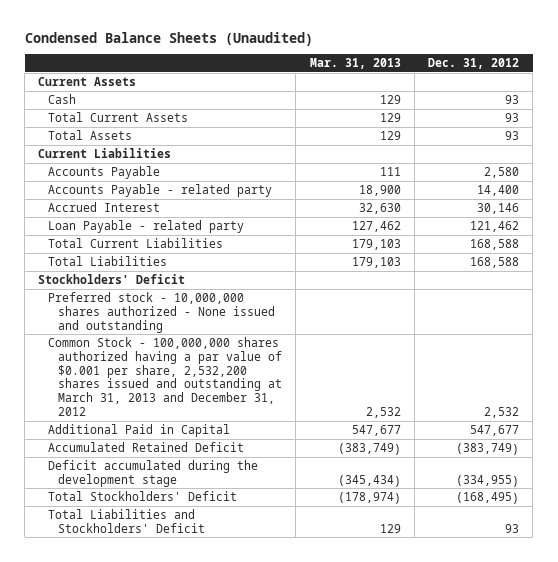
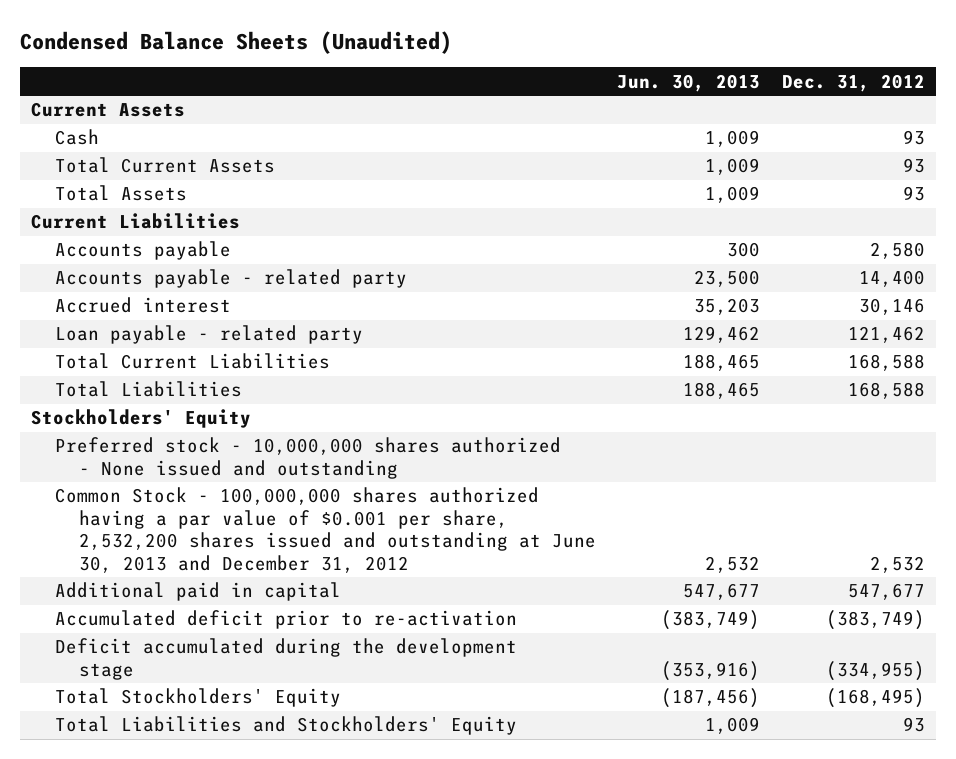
[309,58,401,70] Mar. 31, 2013 -> none
none -> [617,73,761,92] Jun. 30, 2013
[48,165,161,179] Accounts Payable -> [54,241,231,261] Accounts payable
[48,183,273,197] Accounts Payable - related party -> [54,269,407,289] Accounts payable - related party
[48,201,161,212] Accrued Interest -> [54,297,231,314] Accrued interest
[48,219,245,233] Loan Payable - related party -> [54,325,363,345] Loan payable - related party
[38,273,186,284] Stockholders' Deficit -> [30,409,251,429] Stockholders' Equity
[48,336,282,417] Common Stock - 100,000,000 shares authorized having a par value of $0.001 per share, 2,532,200 shares issued and outstanding at March 31, 2013 and December 31, 2012 -> [54,487,596,573] Common Stock - 100,000,000 shares authorized having a par value of $0.001 per share, 2,532,200 shares issued and outstanding at June 30, 2013 and December 31, 2012
[48,423,231,437] Additional Paid in Capital -> [54,582,341,602] Additional paid in capital
[48,441,245,452] Accumulated Retained Deficit -> [54,610,517,630] Accumulated deficit prior to re-activation
[48,490,238,501] Total Stockholders' Deficit -> [54,688,341,708] Total Stockholders' Equity
[48,508,205,533] Total Liabilities and Stockholders' Deficit -> [54,716,517,736] Total Liabilities and Stockholders' Equity

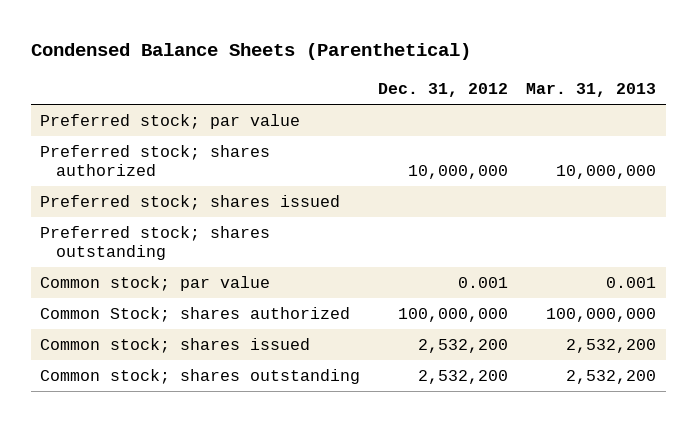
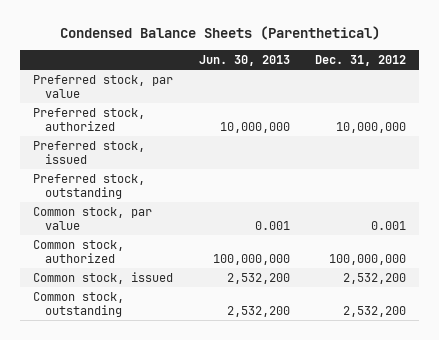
[526,83,657,98] Mar. 31, 2013 -> none
none -> [198,55,290,67] Jun. 30, 2013
[39,114,300,130] Preferred stock; par value -> [32,74,173,98] Preferred stock, par value
[39,145,270,177] Preferred stock; shares authorized -> [32,107,145,131] Preferred stock, authorized
[39,195,340,211] Preferred stock; shares issued -> [32,140,145,164] Preferred stock, issued
[39,226,270,261] Preferred stock; shares outstanding -> [32,173,145,199] Preferred stock, outstanding
[39,276,270,292] Common stock; par value -> [32,206,152,230] Common stock, par value
[39,307,350,323] Common Stock; shares authorized -> [32,239,124,263] Common stock, authorized
[39,338,310,354] Common stock; shares issued -> [32,271,173,284] Common stock, issued
[39,369,360,385] Common stock; shares outstanding -> [32,291,124,317] Common stock, outstanding

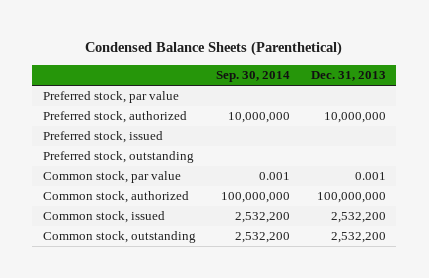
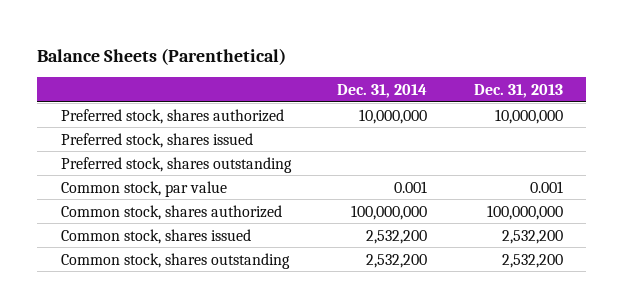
[85,41,343,57] Condensed Balance Sheets (Parenthetical) -> [37,47,287,65] Balance Sheets (Parenthetical)
[216,71,291,83] Sep. 30, 2014 -> none
none -> [337,83,428,98] Dec. 31, 2014
[42,91,179,104] Preferred stock, par value -> none
[42,111,187,124] Preferred stock, authorized -> [60,108,284,124] Preferred stock, shares authorized
[42,131,163,144] Preferred stock, issued -> [60,132,253,148] Preferred stock, shares issued
[42,151,194,164] Preferred stock, outstanding -> [60,156,292,173] Preferred stock, shares outstanding
[42,191,189,204] Common stock, authorized -> [60,204,282,220] Common stock, shares authorized
[42,211,165,224] Common stock, issued -> [60,228,251,244] Common stock, shares issued
[42,231,196,244] Common stock, outstanding -> [60,252,290,269] Common stock, shares outstanding

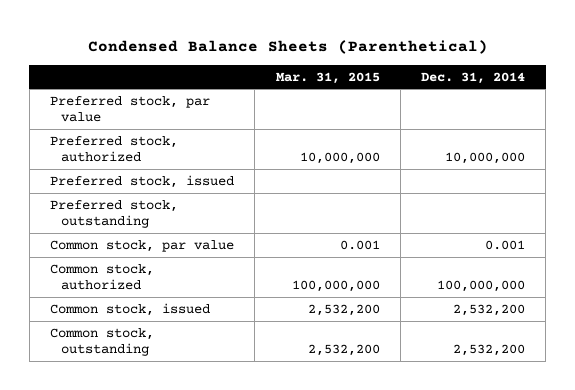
[37,47,287,65] Balance Sheets (Parenthetical) -> [87,39,488,54] Condensed Balance Sheets (Parenthetical)
[473,83,563,98] Dec. 31, 2013 -> none
none -> [275,71,380,84] Mar. 31, 2015
none -> [50,95,211,122] Preferred stock, par value
[60,108,284,124] Preferred stock, shares authorized -> [50,135,179,162] Preferred stock, authorized
[60,132,253,148] Preferred stock, shares issued -> [50,174,235,188] Preferred stock, issued
[60,156,292,173] Preferred stock, shares outstanding -> [50,199,179,228] Preferred stock, outstanding
[60,204,282,220] Common stock, shares authorized -> [50,263,155,290] Common stock, authorized
[60,228,251,244] Common stock, shares issued -> [50,302,211,316] Common stock, issued
[60,252,290,269] Common stock, shares outstanding -> [50,327,155,356] Common stock, outstanding

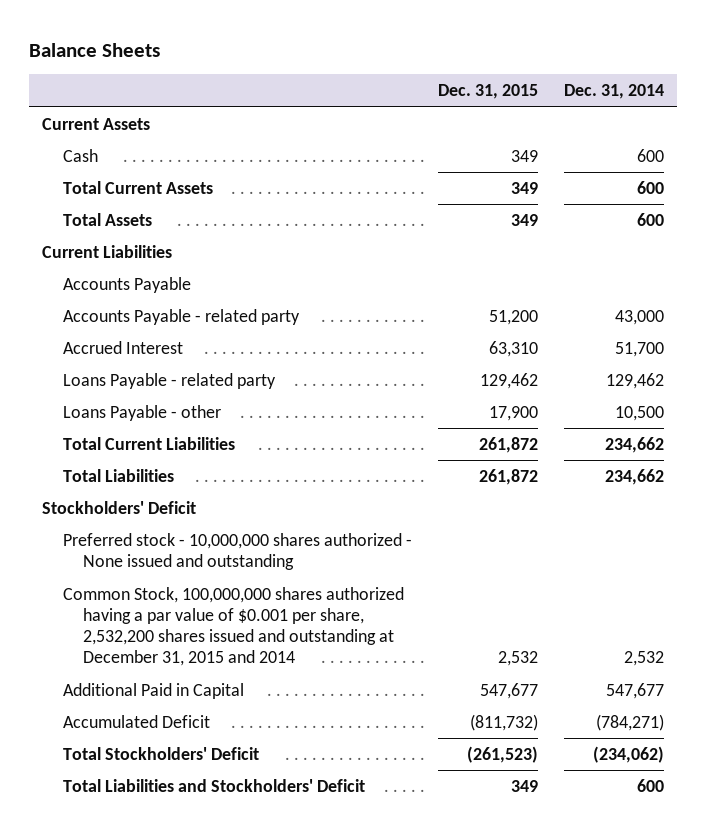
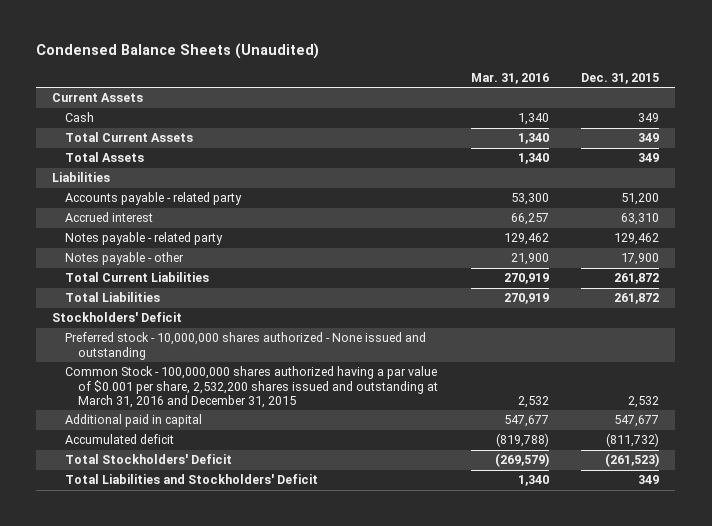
[29,42,161,57] Balance Sheets -> [36,43,320,60] Condensed Balance Sheets (Unaudited)
[564,84,665,100] Dec. 31, 2014 -> none
none -> [470,73,549,85] Mar. 31, 2016
[62,276,191,293] Accounts Payable -> none
[42,244,173,258] Current Liabilities -> [52,172,111,183] Liabilities
[62,308,300,325] Accounts Payable - related party -> [65,192,243,206] Accounts payable - related party
[62,340,183,354] Accrued Interest -> [65,212,154,223] Accrued interest
[62,372,276,389] Loans Payable - related party -> [65,232,224,246] Notes payable - related party
[62,404,221,421] Loans Payable - other -> [65,252,185,266] Notes payable - other
[62,586,404,667] Common Stock, 100,000,000 shares authorized having a par value of $0.001 per share, 2,532,200 shares issued and outstanding at December 31, 2015 and 2014 -> [65,366,439,409] Common Stock - 100,000,000 shares authorized having a par value of $0.001 per share, 2,532,200 shares issued and outstanding at March 31, 2016 and December 31, 2015
[62,682,244,699] Additional Paid in Capital -> [65,414,203,428] Additional paid in capital
[62,714,210,728] Accumulated Deficit -> [65,434,175,445] Accumulated deficit

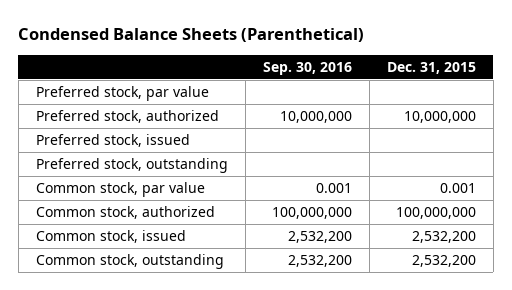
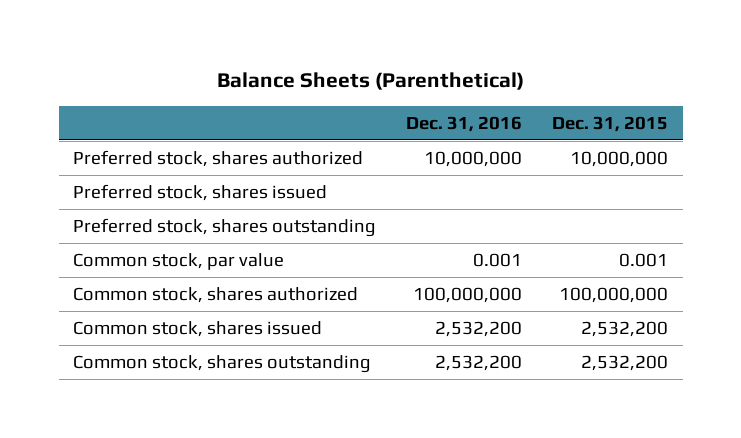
[18,28,365,43] Condensed Balance Sheets (Parenthetical) -> [216,72,524,91] Balance Sheets (Parenthetical)
[262,61,352,75] Sep. 30, 2016 -> none
none -> [406,115,523,132] Dec. 31, 2016
[35,86,209,102] Preferred stock, par value -> none
[35,110,219,124] Preferred stock, authorized -> [73,150,364,168] Preferred stock, shares authorized
[35,134,190,148] Preferred stock, issued -> [73,184,328,202] Preferred stock, shares issued
[35,158,228,174] Preferred stock, outstanding -> [73,218,377,238] Preferred stock, shares outstanding
[35,206,215,220] Common stock, authorized -> [73,287,359,304] Common stock, shares authorized
[35,230,186,244] Common stock, issued -> [73,321,323,338] Common stock, shares issued
[35,254,224,270] Common stock, outstanding -> [73,355,372,374] Common stock, shares outstanding

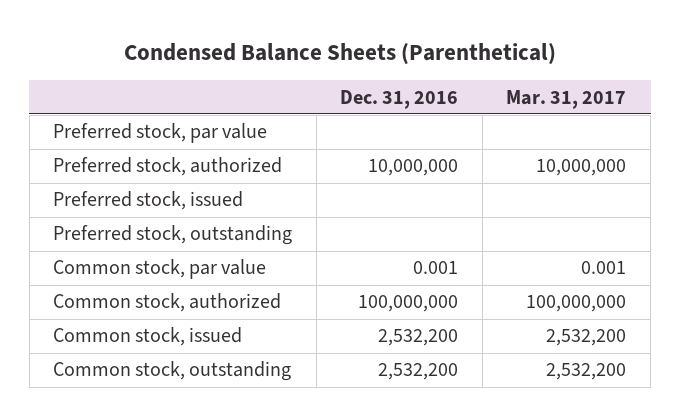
[216,72,524,91] Balance Sheets (Parenthetical) -> [123,43,556,66] Condensed Balance Sheets (Parenthetical)
[551,115,668,132] Dec. 31, 2015 -> none
none -> [506,89,627,109] Mar. 31, 2017
none -> [53,123,268,144] Preferred stock, par value
[73,150,364,168] Preferred stock, shares authorized -> [53,157,283,177] Preferred stock, authorized
[73,184,328,202] Preferred stock, shares issued -> [53,191,244,211] Preferred stock, issued
[73,218,377,238] Preferred stock, shares outstanding -> [53,225,293,246] Preferred stock, outstanding
[73,287,359,304] Common stock, shares authorized -> [53,293,282,313] Common stock, authorized
[73,321,323,338] Common stock, shares issued -> [53,327,243,347] Common stock, issued
[73,355,372,374] Common stock, shares outstanding -> [53,361,292,382] Common stock, outstanding

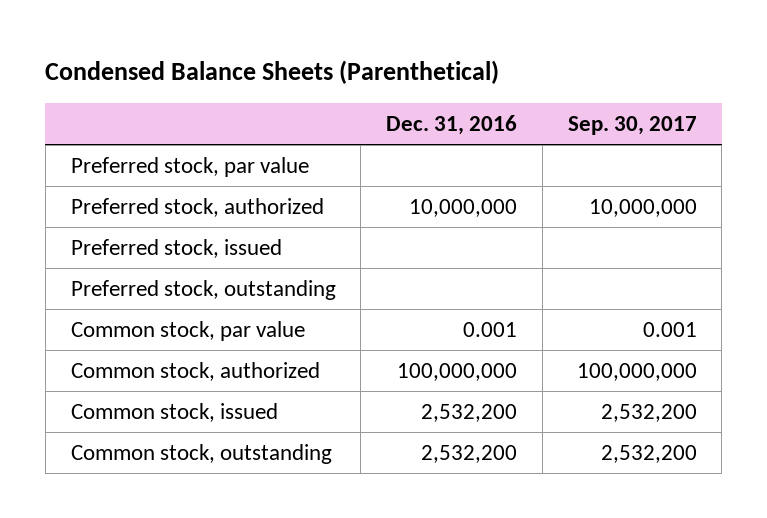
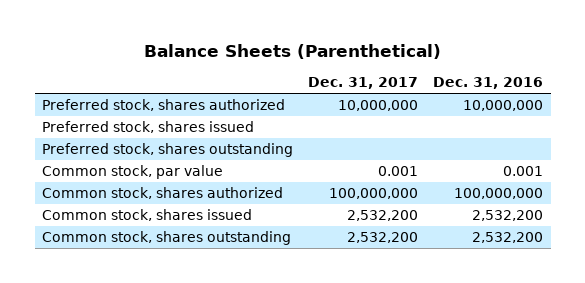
[45,60,500,85] Condensed Balance Sheets (Parenthetical) -> [143,43,441,59] Balance Sheets (Parenthetical)
[567,115,697,135] Sep. 30, 2017 -> none
none -> [308,77,419,90] Dec. 31, 2017
[70,157,309,178] Preferred stock, par value -> none
[70,198,324,218] Preferred stock, authorized -> [42,99,286,112] Preferred stock, shares authorized
[70,239,282,259] Preferred stock, issued -> [42,121,255,134] Preferred stock, shares issued
[70,280,336,301] Preferred stock, outstanding -> [42,143,294,158] Preferred stock, shares outstanding
[70,362,320,382] Common stock, authorized -> [42,187,284,200] Common stock, shares authorized
[70,403,278,423] Common stock, issued -> [42,209,253,222] Common stock, shares issued
[70,444,332,465] Common stock, outstanding -> [42,231,292,246] Common stock, shares outstanding

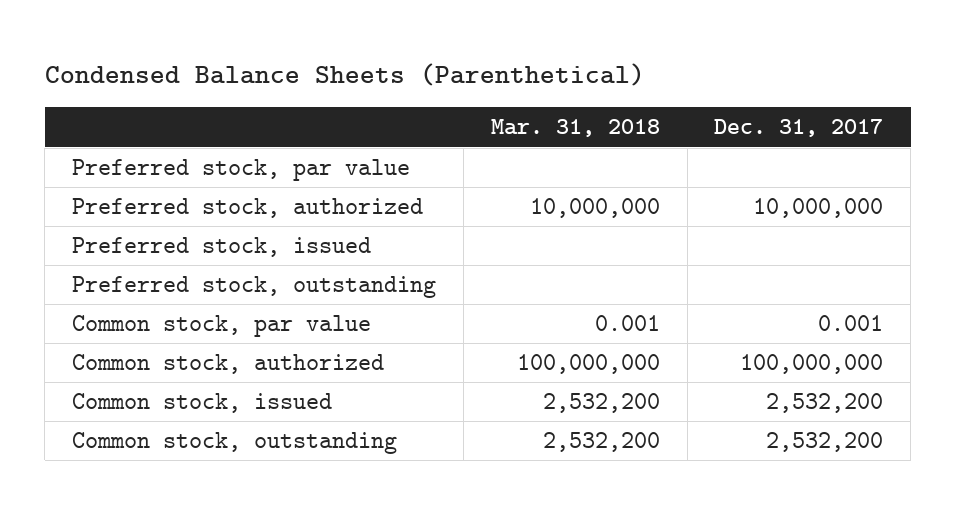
[143,43,441,59] Balance Sheets (Parenthetical) -> [44,62,645,86] Condensed Balance Sheets (Parenthetical)
[433,77,544,90] Dec. 31, 2016 -> none
none -> [490,119,660,138] Mar. 31, 2018
none -> [72,159,411,182] Preferred stock, par value
[42,99,286,112] Preferred stock, shares authorized -> [72,198,424,219] Preferred stock, authorized
[42,121,255,134] Preferred stock, shares issued -> [72,237,372,258] Preferred stock, issued
[42,143,294,158] Preferred stock, shares outstanding -> [72,276,437,299] Preferred stock, outstanding
[42,187,284,200] Common stock, shares authorized -> [72,354,385,375] Common stock, authorized
[42,209,253,222] Common stock, shares issued -> [72,393,333,414] Common stock, issued
[42,231,292,246] Common stock, shares outstanding -> [72,432,398,455] Common stock, outstanding

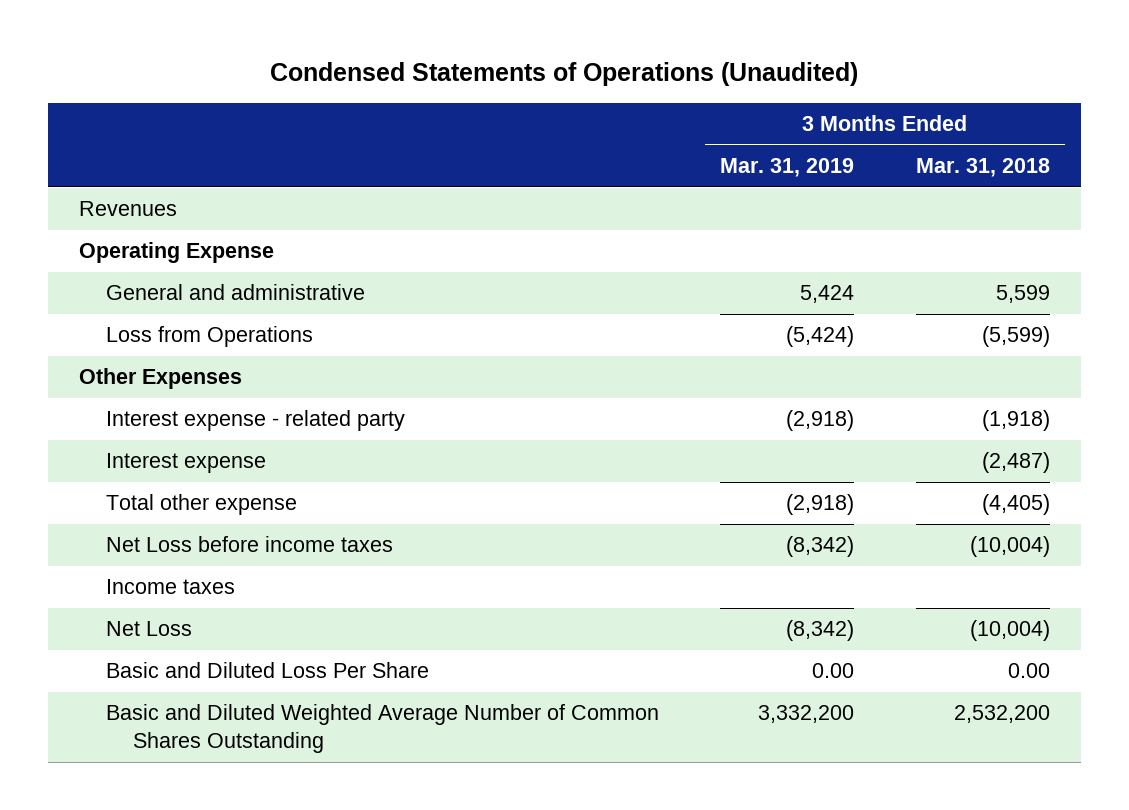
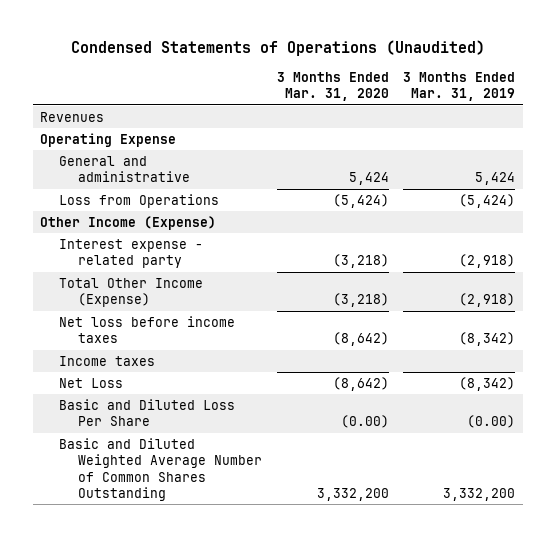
[915,158,1050,178] Mar. 31, 2018 -> none
none -> [276,71,389,102] 3 Months Ended Mar. 31, 2020
[78,368,242,390] Other Expenses -> [39,215,216,230] Other Income (Expense)
[105,453,266,474] Interest expense -> none
[105,494,297,516] Total other expense -> [59,277,204,308] Total Other Income (Expense)
[105,536,393,553] Net Loss before income taxes -> [59,315,236,344] Net loss before income taxes
[812,663,855,679] 0.00 -> [467,415,516,429] (0.00)

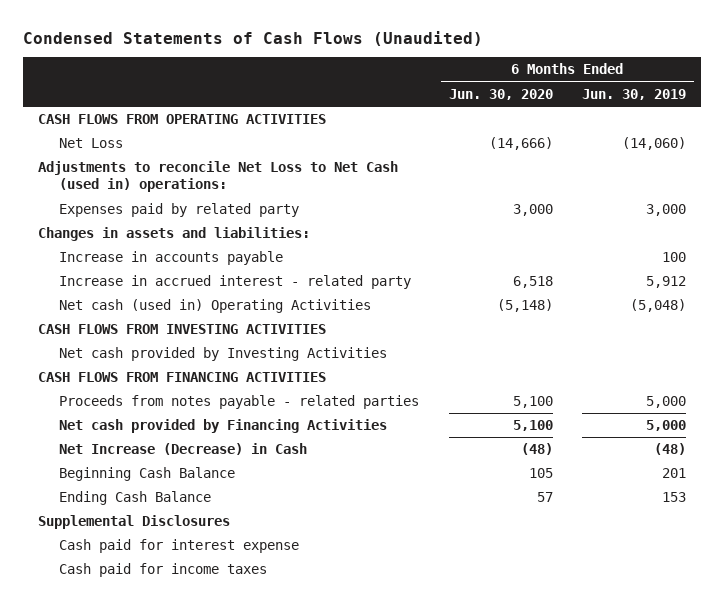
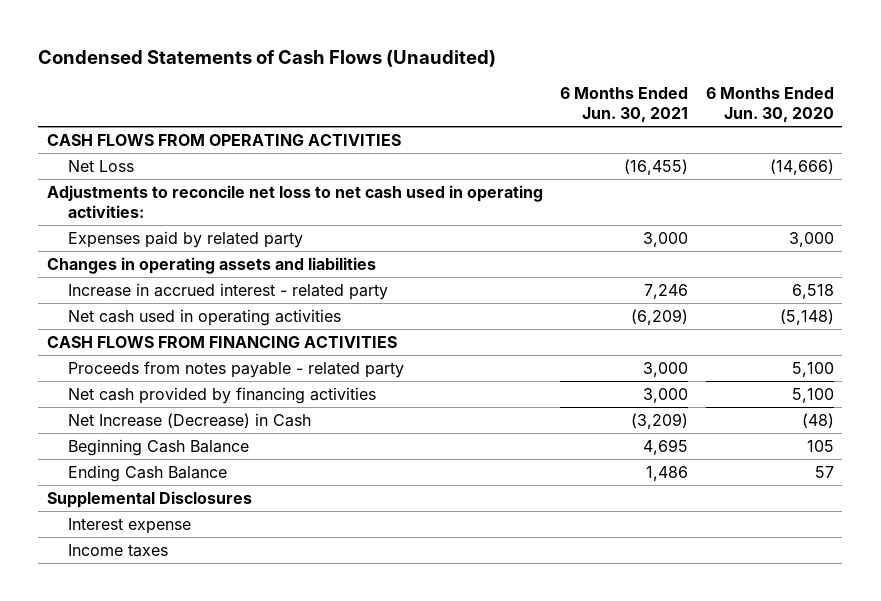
[582,88,687,100] Jun. 30, 2019 -> none
none -> [560,87,689,122] 6 Months Ended Jun. 30, 2021
[37,161,398,193] Adjustments to reconcile Net Loss to Net Cash (used in) operations: -> [47,185,544,218] Adjustments to reconcile net loss to net cash used in operating activities:
[58,251,283,266] Increase in accounts payable -> none
[37,227,310,242] Changes in assets and liabilities: -> [47,257,377,275] Changes in operating assets and liabilities
[37,324,326,335] CASH FLOWS FROM INVESTING ACTIVITIES -> none
[58,347,387,362] Net cash provided by Investing Activities -> none
[58,299,371,314] Net cash (used in) Operating Activities -> [68,309,342,327] Net cash used in operating activities
[58,395,419,410] Proceeds from notes payable - related parties -> [68,361,405,379] Proceeds from notes payable - related party
[58,419,387,434] Net cash provided by Financing Activities -> [68,387,377,405] Net cash provided by financing activities
[58,539,299,554] Cash paid for interest expense -> [68,518,192,535] Interest expense
[58,563,267,578] Cash paid for income taxes -> [68,544,169,558] Income taxes

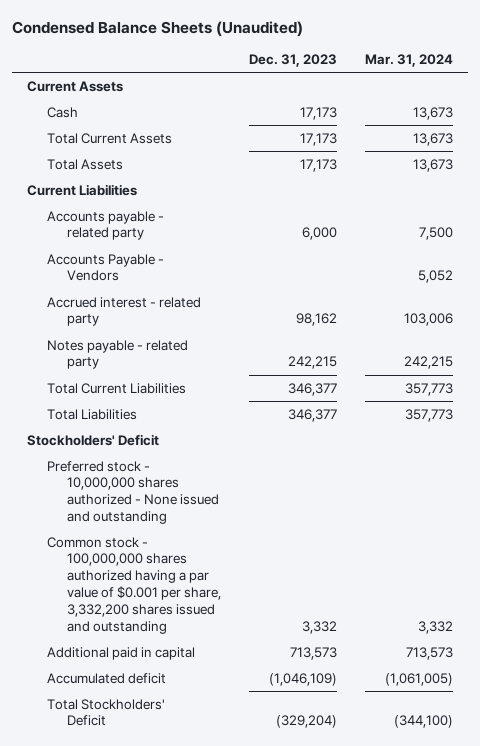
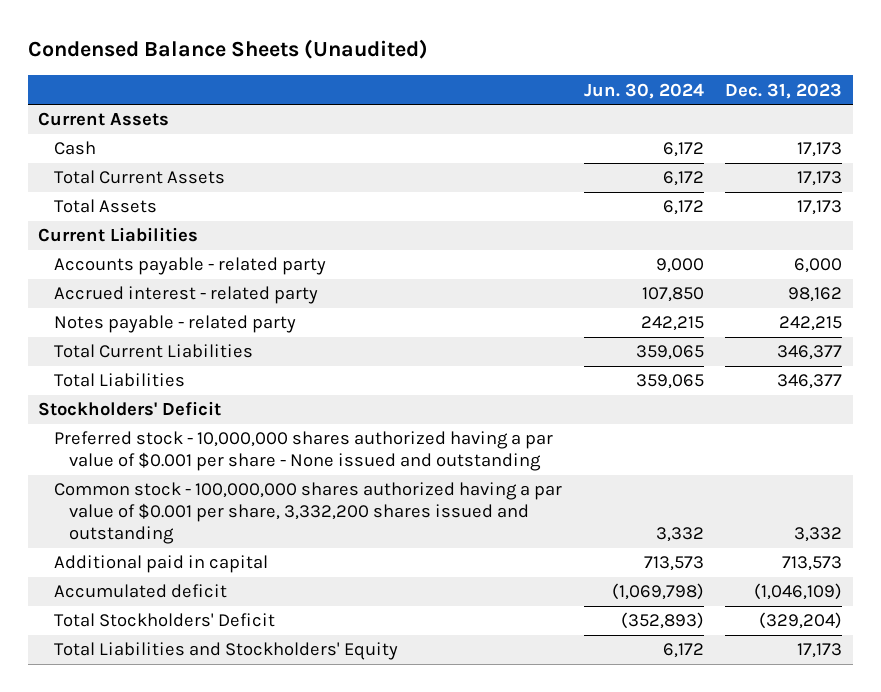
[365,54,454,68] Mar. 31, 2024 -> none
none -> [583,82,704,99] Jun. 30, 2024
[46,253,164,282] Accounts Payable - Vendors -> none
[46,460,219,524] Preferred stock - 10,000,000 shares authorized - None issued and outstanding -> [53,431,553,472] Preferred stock - 10,000,000 shares authorized having a par value of $0.001 per share - None issued and outstanding
none -> [53,642,398,661] Total Liabilities and Stockholders' Equity

